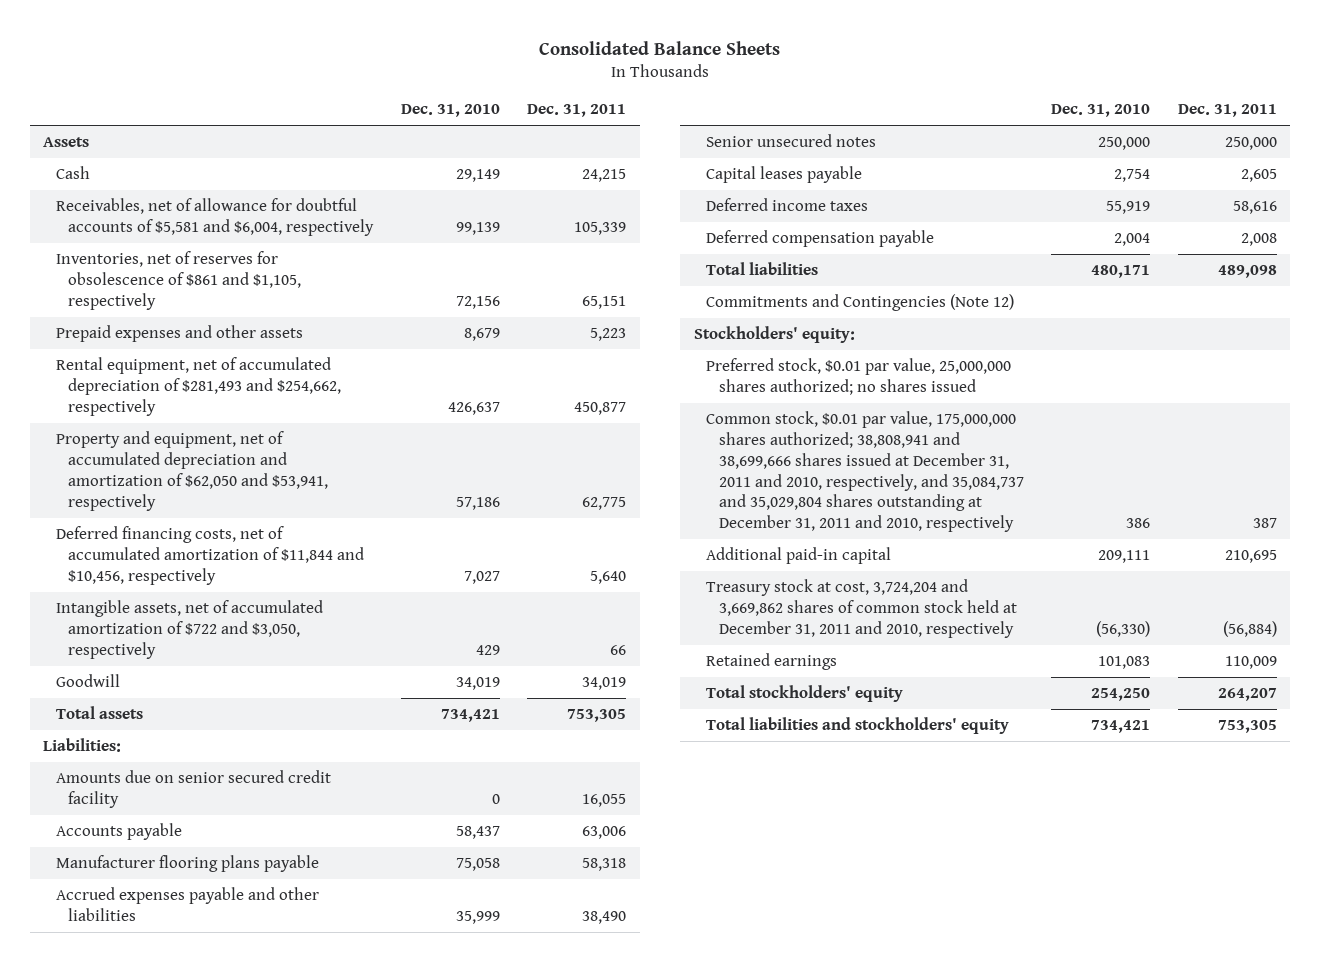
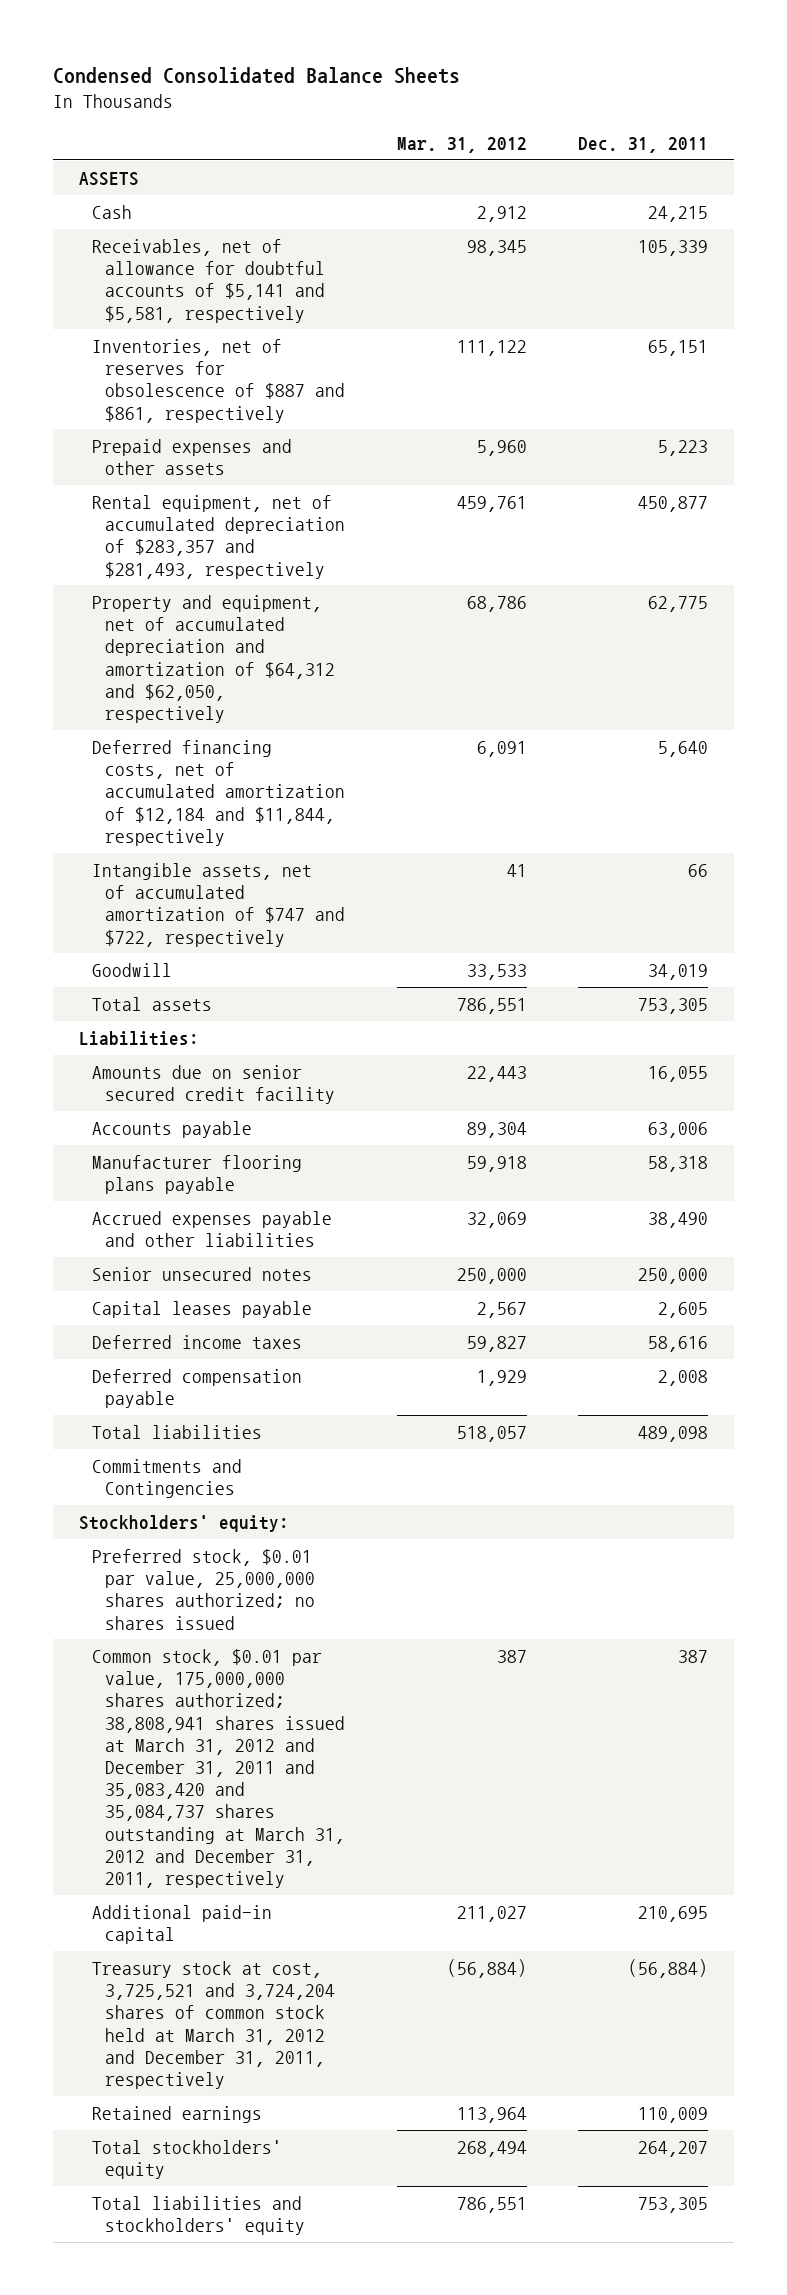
[539,40,781,55] Consolidated Balance Sheets -> [53,67,461,85] Condensed Consolidated Balance Sheets
[400,104,500,118] Dec. 31, 2010 -> none
none -> [396,136,527,153] Mar. 31, 2012
[43,137,90,148] Assets -> [78,171,139,186] ASSETS
[55,198,375,237] Receivables, net of allowance for doubtful accounts of $5,581 and $6,004, respectively -> [92,238,326,323] Receivables, net of allowance for doubtful accounts of $5,141 and $5,581, respectively
[55,251,302,310] Inventories, net of reserves for obsolescence of $861 and $1,105, respectively -> [92,338,346,423] Inventories, net of reserves for obsolescence of $887 and $861, respectively
[55,357,342,416] Rental equipment, net of accumulated depreciation of $281,493 and $254,662, respectively -> [92,494,346,579] Rental equipment, net of accumulated depreciation of $283,357 and $281,493, respectively
[55,431,329,511] Property and equipment, net of accumulated depreciation and amortization of $62,050 and $53,941, respectively -> [92,594,336,723] Property and equipment, net of accumulated depreciation and amortization of $64,312 and $62,050, respectively
[55,526,365,585] Deferred financing costs, net of accumulated amortization of $11,844 and $10,456, respectively -> [92,739,346,846] Deferred financing costs, net of accumulated amortization of $12,184 and $11,844, respectively
[55,600,323,659] Intangible assets, net of accumulated amortization of $722 and $3,050, respectively -> [92,862,346,947] Intangible assets, net of accumulated amortization of $747 and $722, respectively
[706,294,1015,312] Commitments and Contingencies (Note 12) -> [92,1458,243,1499] Commitments and Contingencies
[706,411,1024,533] Common stock, $0.01 par value, 175,000,000 shares authorized; 38,808,941 and 38,699,666 shares issued at December 31, 2011 and 2010, respectively, and 35,084,737 and 35,029,804 shares outstanding at December 31, 2011 and 2010, respectively -> [92,1648,346,1889] Common stock, $0.01 par value, 175,000,000 shares authorized; 38,808,941 shares issued at March 31, 2012 and December 31, 2011 and 35,083,420 and 35,084,737 shares outstanding at March 31, 2012 and December 31, 2011, respectively
[706,579,1017,638] Treasury stock at cost, 3,724,204 and 3,669,862 shares of common stock held at December 31, 2011 and 2010, respectively -> [92,1960,336,2089] Treasury stock at cost, 3,725,521 and 3,724,204 shares of common stock held at March 31, 2012 and December 31, 2011, respectively

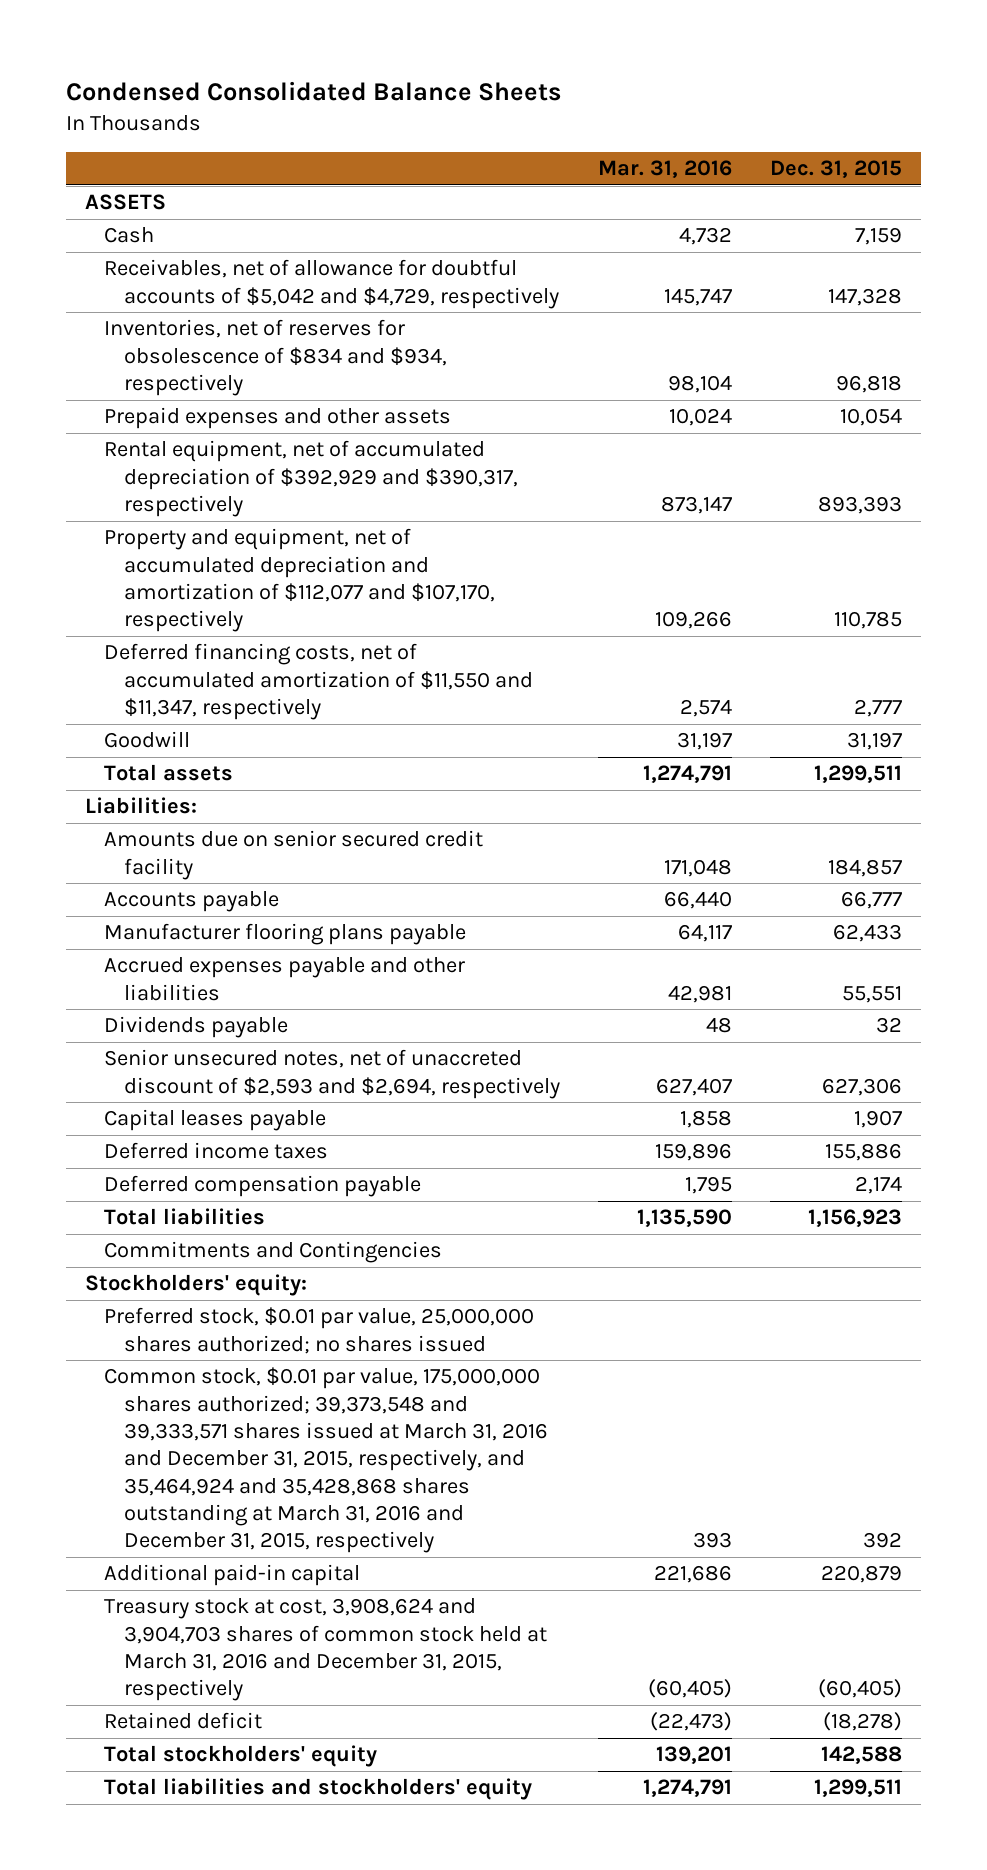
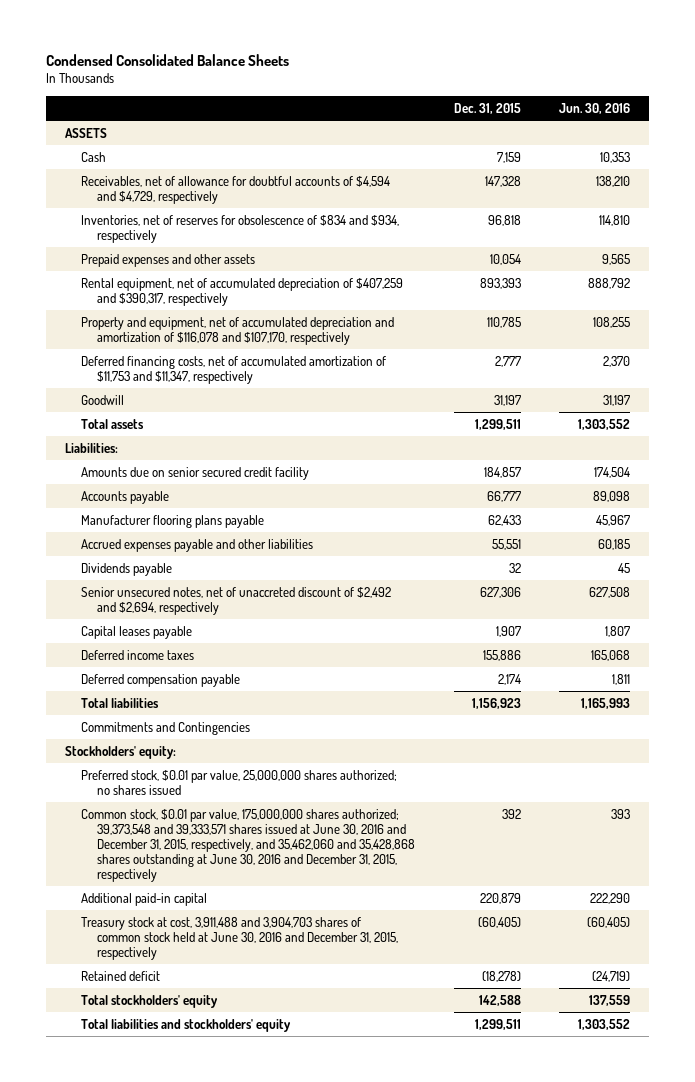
[598,160,733,179] Mar. 31, 2016 -> none
none -> [558,102,630,114] Jun. 30, 2016
[104,259,560,309] Receivables, net of allowance for doubtful accounts of $5,042 and $4,729, respectively -> [81,175,391,204] Receivables, net of allowance for doubtful accounts of $4,594 and $4,729, respectively
[104,440,519,518] Rental equipment, net of accumulated depreciation of $392,929 and $390,317, respectively -> [81,277,404,306] Rental equipment, net of accumulated depreciation of $407,259 and $390,317, respectively
[104,528,496,633] Property and equipment, net of accumulated depreciation and amortization of $112,077 and $107,170, respectively -> [81,316,395,345] Property and equipment, net of accumulated depreciation and amortization of $116,078 and $107,170, respectively
[104,643,534,721] Deferred financing costs, net of accumulated amortization of $11,550 and $11,347, respectively -> [81,355,387,384] Deferred financing costs, net of accumulated amortization of $11,753 and $11,347, respectively
[104,1049,561,1099] Senior unsecured notes, net of unaccreted discount of $2,593 and $2,694, respectively -> [81,586,392,615] Senior unsecured notes, net of unaccreted discount of $2,492 and $2,694, respectively
[104,1367,549,1554] Common stock, $0.01 par value, 175,000,000 shares authorized; 39,373,548 and 39,333,571 shares issued at March 31, 2016 and December 31, 2015, respectively, and 35,464,924 and 35,428,868 shares outstanding at March 31, 2016 and December 31, 2015, respectively -> [81,808,416,882] Common stock, $0.01 par value, 175,000,000 shares authorized; 39,373,548 and 39,333,571 shares issued at June 30, 2016 and December 31, 2015, respectively, and 35,462,060 and 35,428,868 shares outstanding at June 30, 2016 and December 31, 2015, respectively
[104,1598,548,1702] Treasury stock at cost, 3,908,624 and 3,904,703 shares of common stock held at March 31, 2016 and December 31, 2015, respectively -> [81,916,399,960] Treasury stock at cost, 3,911,488 and 3,904,703 shares of common stock held at June 30, 2016 and December 31, 2015, respectively

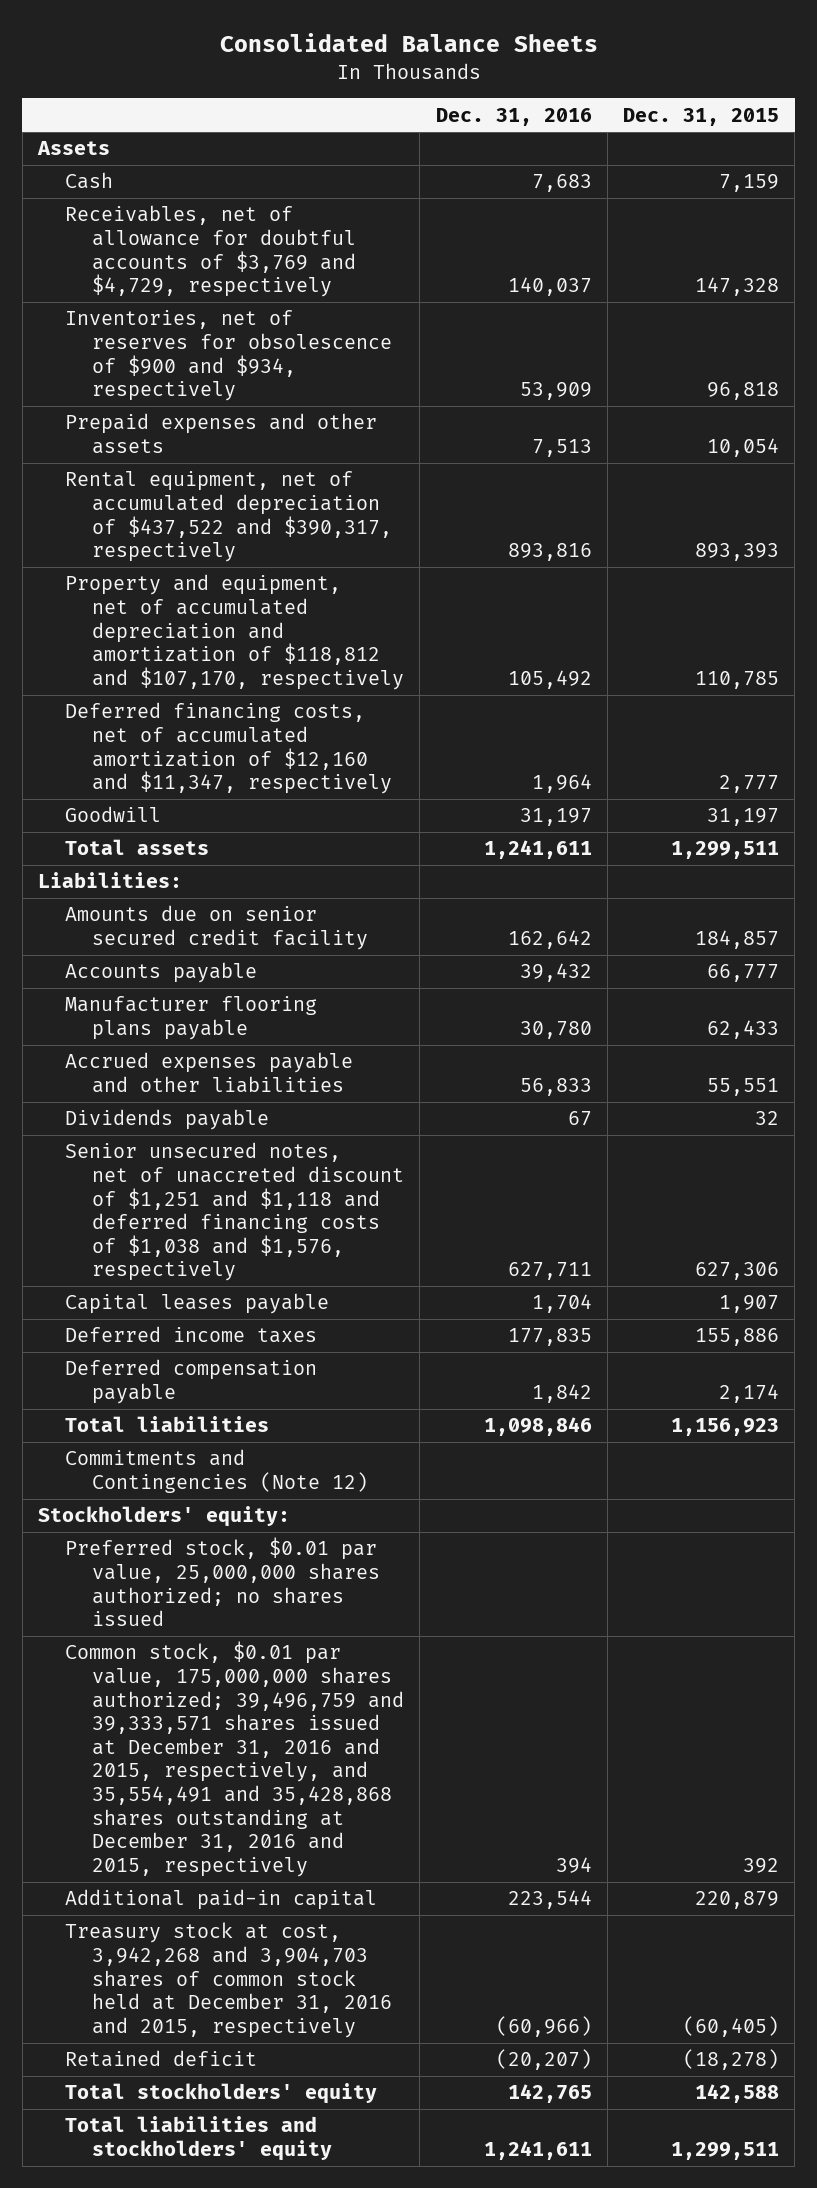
[45,53,289,66] Condensed Consolidated Balance Sheets -> [219,33,598,53] Consolidated Balance Sheets
[558,102,630,114] Jun. 30, 2016 -> none
none -> [435,107,592,126] Dec. 31, 2016
[64,127,107,138] ASSETS -> [36,141,110,156] Assets
[81,175,391,204] Receivables, net of allowance for doubtful accounts of $4,594 and $4,729, respectively -> [65,205,357,298] Receivables, net of allowance for doubtful accounts of $3,769 and $4,729, respectively
[81,214,400,243] Inventories, net of reserves for obsolescence of $834 and $934, respectively -> [65,310,393,402] Inventories, net of reserves for obsolescence of $900 and $934, respectively
[81,277,404,306] Rental equipment, net of accumulated depreciation of $407,259 and $390,317, respectively -> [65,471,393,563] Rental equipment, net of accumulated depreciation of $437,522 and $390,317, respectively
[81,316,395,345] Property and equipment, net of accumulated depreciation and amortization of $116,078 and $107,170, respectively -> [65,574,405,690] Property and equipment, net of accumulated depreciation and amortization of $118,812 and $107,170, respectively
[81,355,387,384] Deferred financing costs, net of accumulated amortization of $11,753 and $11,347, respectively -> [65,702,393,795] Deferred financing costs, net of accumulated amortization of $12,160 and $11,347, respectively
[81,586,392,615] Senior unsecured notes, net of unaccreted discount of $2,492 and $2,694, respectively -> [65,1142,405,1282] Senior unsecured notes, net of unaccreted discount of $1,251 and $1,118 and deferred financing costs of $1,038 and $1,576, respectively
[81,721,251,735] Commitments and Contingencies -> [65,1449,369,1494] Commitments and Contingencies (Note 12)
[81,808,416,882] Common stock, $0.01 par value, 175,000,000 shares authorized; 39,373,548 and 39,333,571 shares issued at June 30, 2016 and December 31, 2015, respectively, and 35,462,060 and 35,428,868 shares outstanding at June 30, 2016 and December 31, 2015, respectively -> [65,1641,405,1877] Common stock, $0.01 par value, 175,000,000 shares authorized; 39,496,759 and 39,333,571 shares issued at December 31, 2016 and 2015, respectively, and 35,554,491 and 35,428,868 shares outstanding at December 31, 2016 and 2015, respectively
[81,916,399,960] Treasury stock at cost, 3,911,488 and 3,904,703 shares of common stock held at June 30, 2016 and December 31, 2015, respectively -> [65,1922,393,2038] Treasury stock at cost, 3,942,268 and 3,904,703 shares of common stock held at December 31, 2016 and 2015, respectively

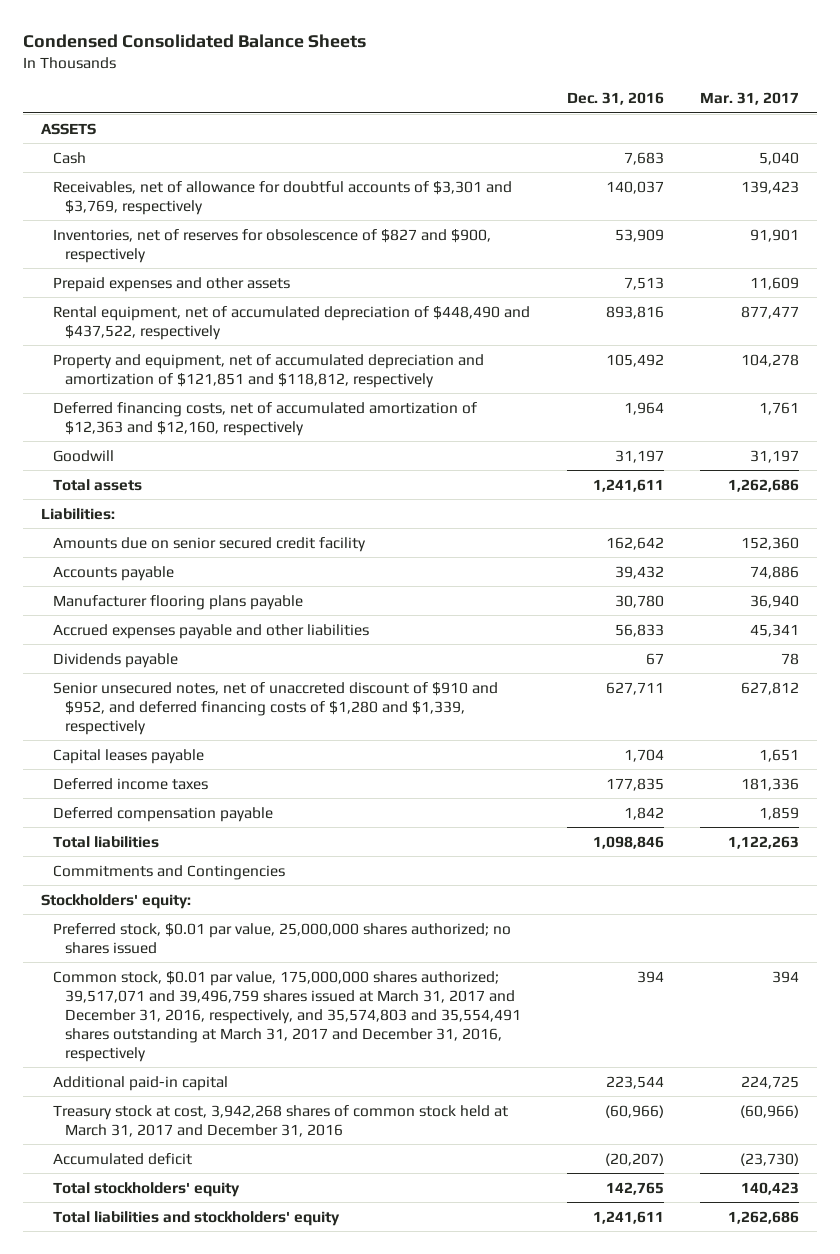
[219,33,598,53] Consolidated Balance Sheets -> [23,34,367,49] Condensed Consolidated Balance Sheets
[623,107,780,126] Dec. 31, 2015 -> none
none -> [700,92,800,106] Mar. 31, 2017
[36,141,110,156] Assets -> [41,122,97,135] ASSETS
[65,205,357,298] Receivables, net of allowance for doubtful accounts of $3,769 and $4,729, respectively -> [53,180,513,215] Receivables, net of allowance for doubtful accounts of $3,301 and $3,769, respectively
[65,310,393,402] Inventories, net of reserves for obsolescence of $900 and $934, respectively -> [53,228,492,263] Inventories, net of reserves for obsolescence of $827 and $900, respectively
[65,471,393,563] Rental equipment, net of accumulated depreciation of $437,522 and $390,317, respectively -> [53,305,531,340] Rental equipment, net of accumulated depreciation of $448,490 and $437,522, respectively
[65,574,405,690] Property and equipment, net of accumulated depreciation and amortization of $118,812 and $107,170, respectively -> [53,353,485,388] Property and equipment, net of accumulated depreciation and amortization of $121,851 and $118,812, respectively
[65,702,393,795] Deferred financing costs, net of accumulated amortization of $12,160 and $11,347, respectively -> [53,401,478,436] Deferred financing costs, net of accumulated amortization of $12,363 and $12,160, respectively
[65,1142,405,1282] Senior unsecured notes, net of unaccreted discount of $1,251 and $1,118 and deferred financing costs of $1,038 and $1,576, respectively -> [53,681,499,735] Senior unsecured notes, net of unaccreted discount of $910 and $952, and deferred financing costs of $1,280 and $1,339, respectively
[65,1449,369,1494] Commitments and Contingencies (Note 12) -> [53,864,286,880] Commitments and Contingencies
[65,1641,405,1877] Common stock, $0.01 par value, 175,000,000 shares authorized; 39,496,759 and 39,333,571 shares issued at December 31, 2016 and 2015, respectively, and 35,554,491 and 35,428,868 shares outstanding at December 31, 2016 and 2015, respectively -> [53,970,522,1062] Common stock, $0.01 par value, 175,000,000 shares authorized; 39,517,071 and 39,496,759 shares issued at March 31, 2017 and December 31, 2016, respectively, and 35,574,803 and 35,554,491 shares outstanding at March 31, 2017 and December 31, 2016, respectively
[65,1922,393,2038] Treasury stock at cost, 3,942,268 and 3,904,703 shares of common stock held at December 31, 2016 and 2015, respectively -> [53,1104,509,1137] Treasury stock at cost, 3,942,268 shares of common stock held at March 31, 2017 and December 31, 2016
[65,2050,258,2068] Retained deficit -> [53,1152,193,1165] Accumulated deficit

